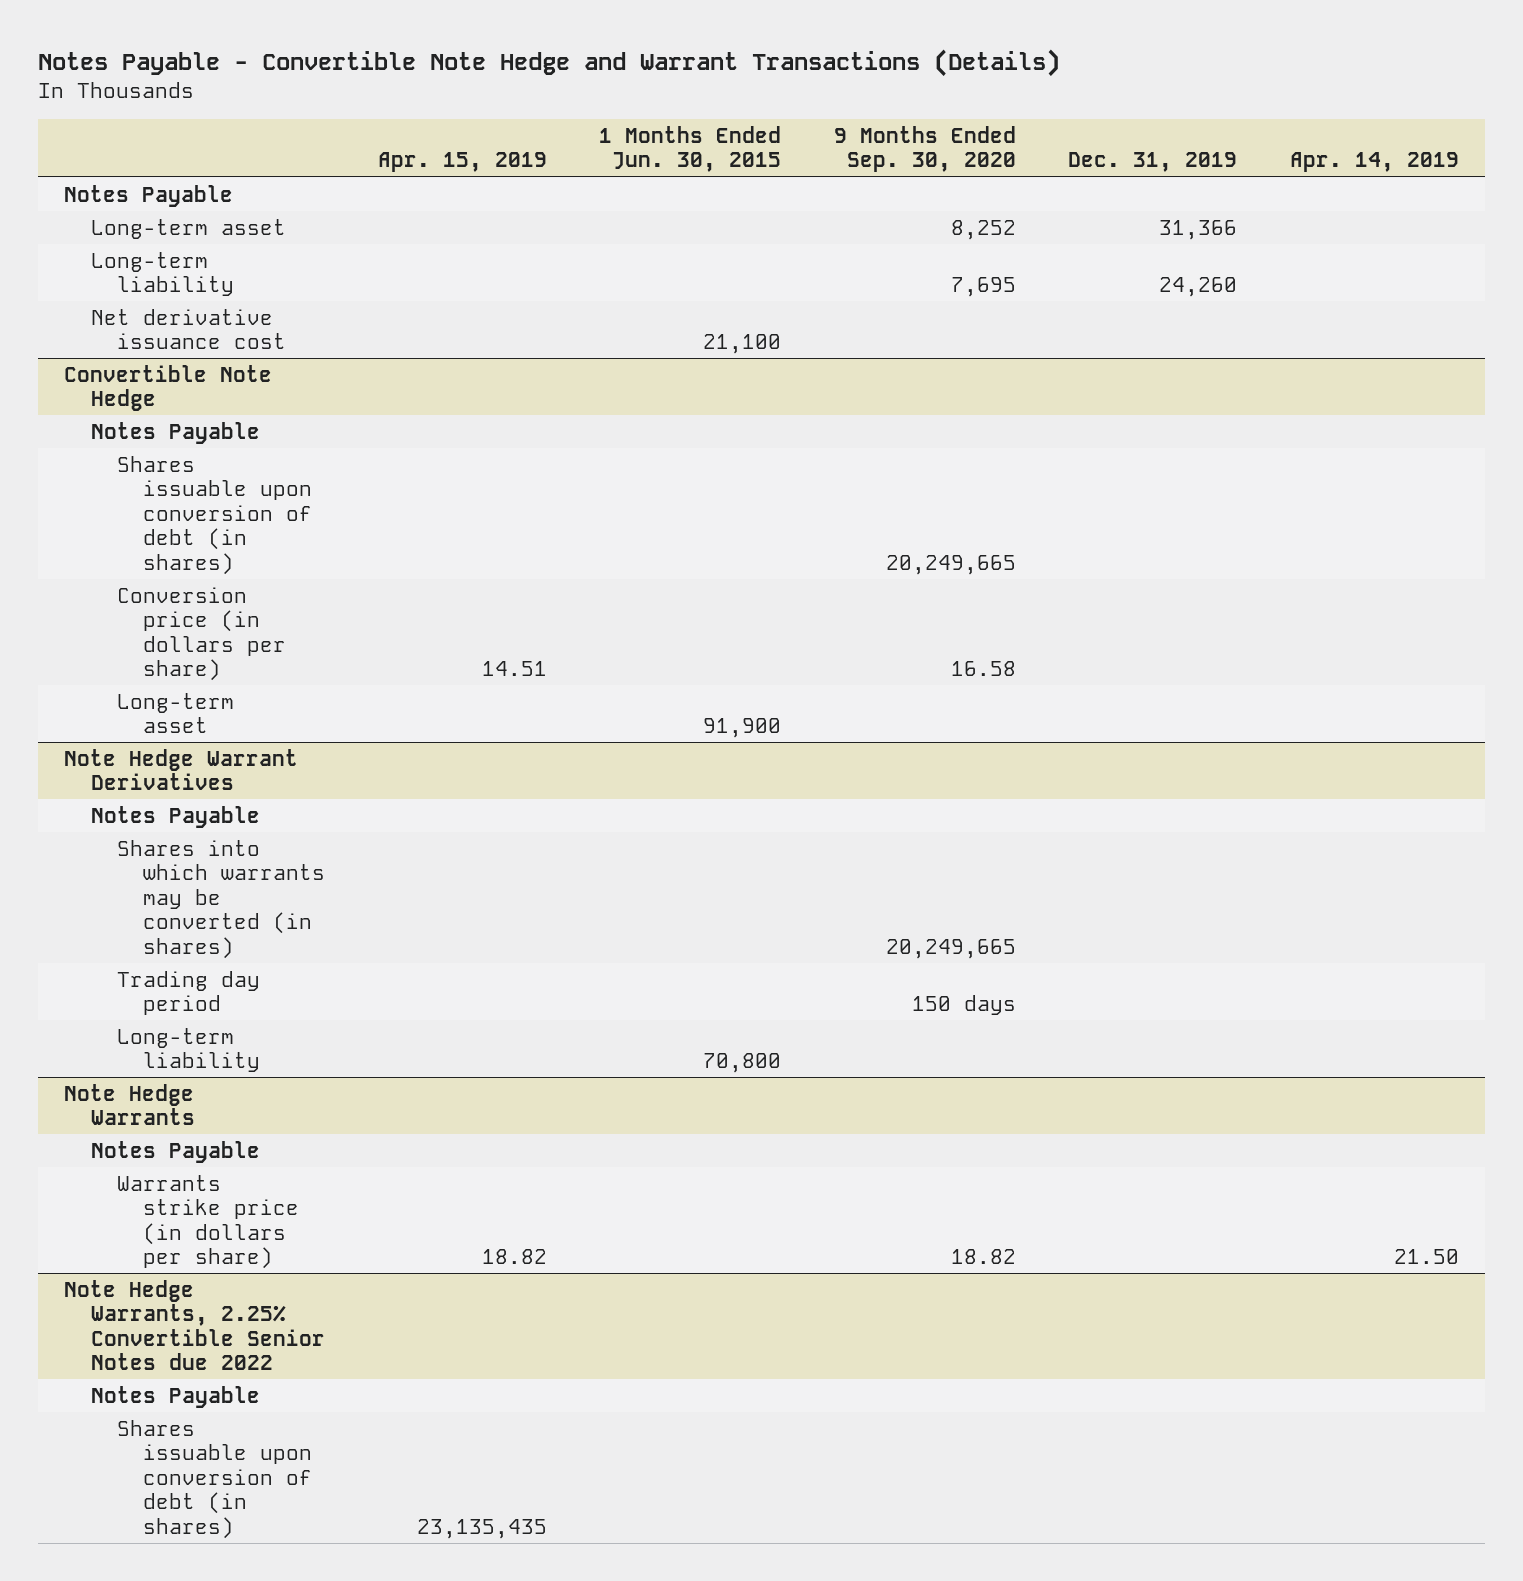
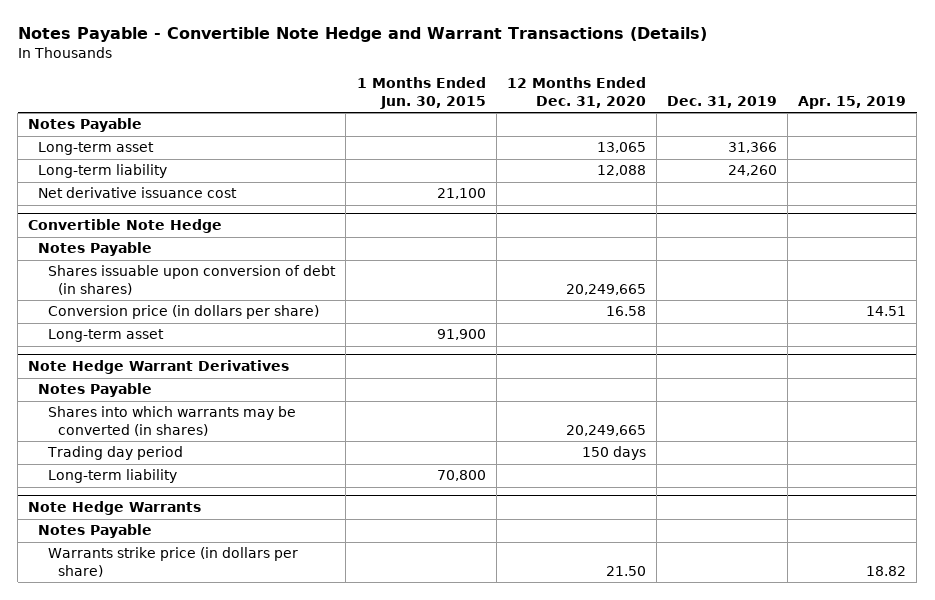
[833,125,1016,173] 9 Months Ended Sep. 30, 2020 -> none
[1289,152,1459,173] Apr. 14, 2019 -> none
none -> [506,77,646,109] 12 Months Ended Dec. 31, 2020
[64,1279,325,1371] Note Hedge Warrants, 2.25% Convertible Senior Notes due 2022 -> none
[90,1385,260,1408] Notes Payable -> none
[117,1419,313,1539] Shares issuable upon conversion of debt (in shares) -> none

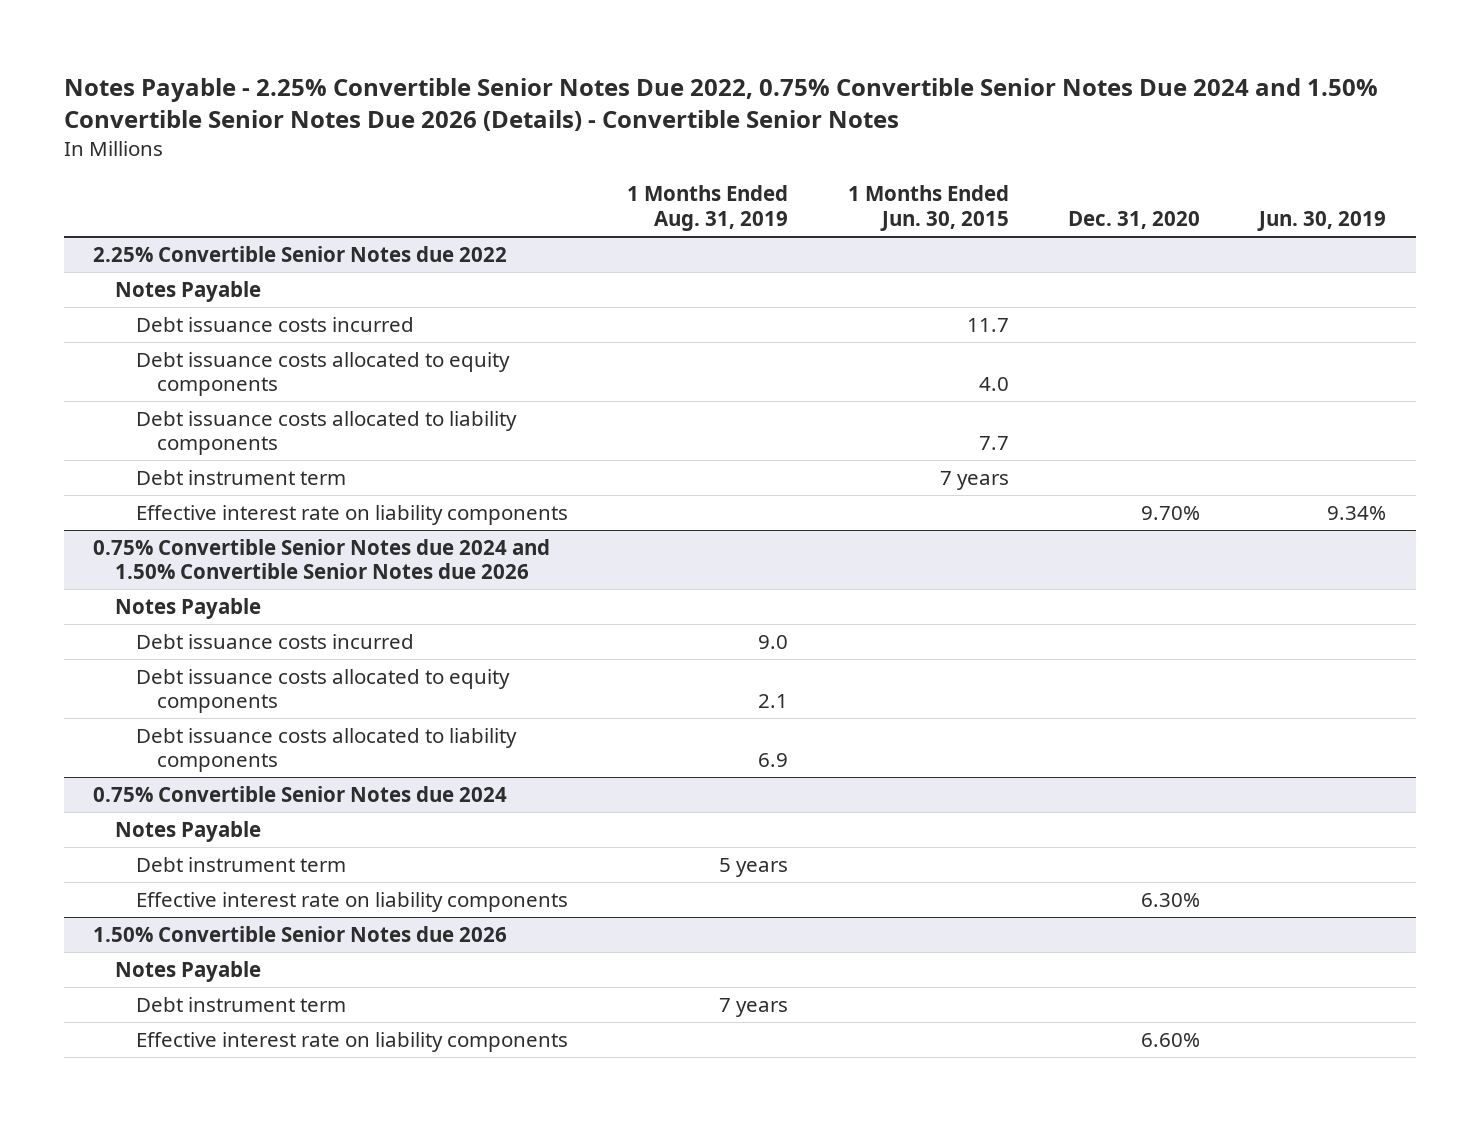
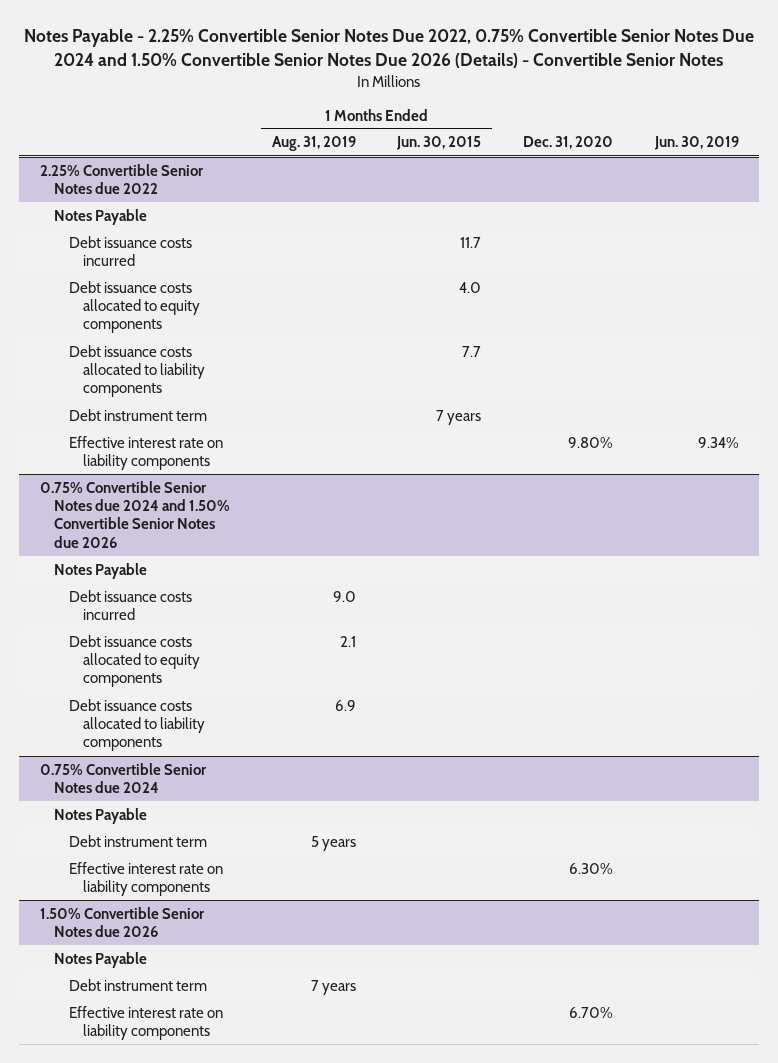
[1140,505,1200,520] 9.70% -> [567,436,613,448] 9.80%
[1140,1032,1200,1047] 6.60% -> [568,1006,613,1018] 6.70%

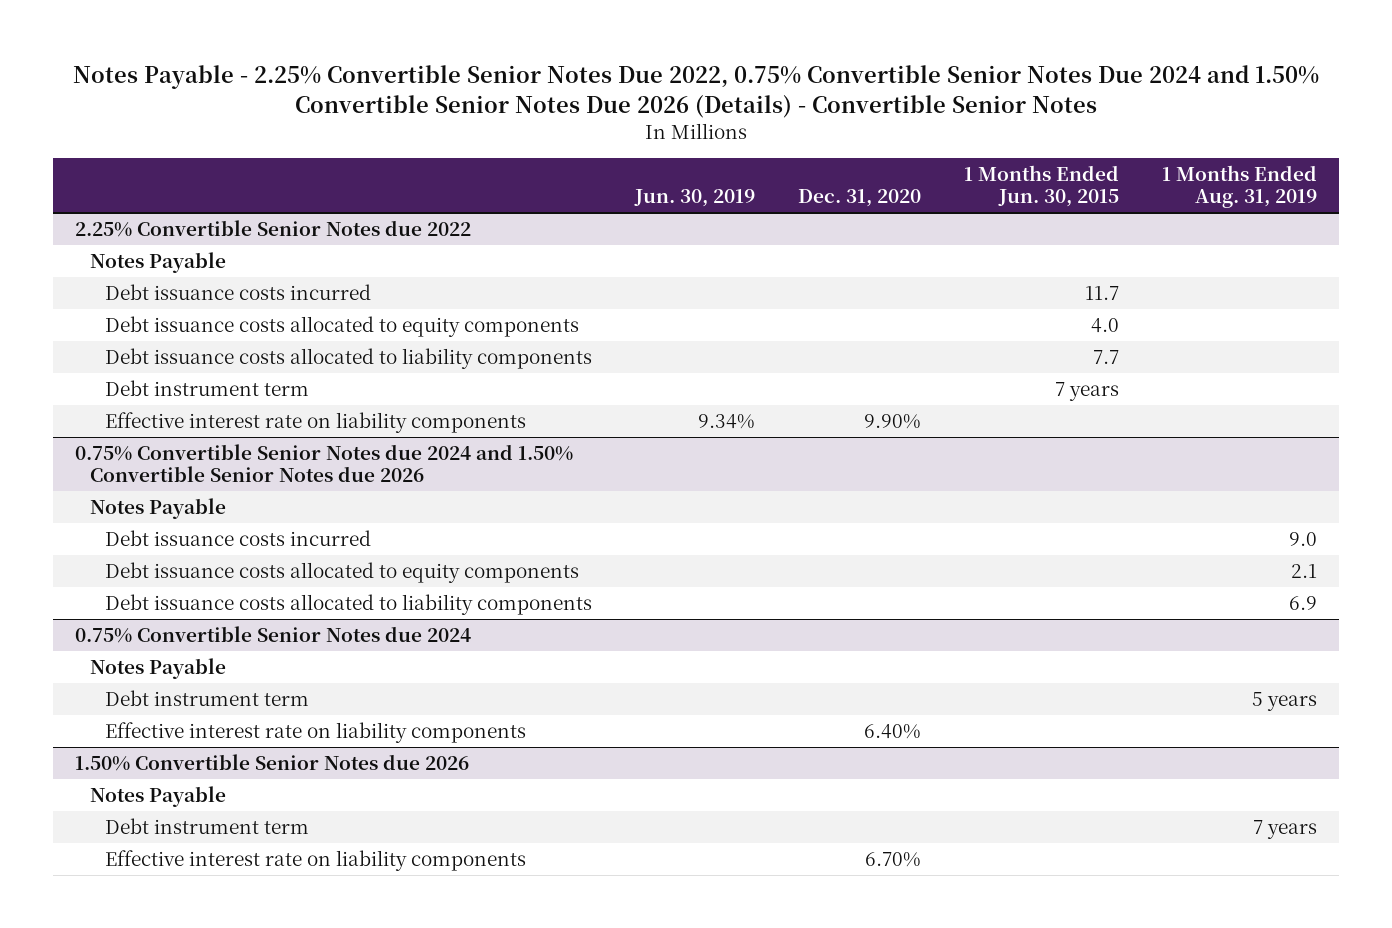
[567,436,613,448] 9.80% -> [863,414,921,430] 9.90%
[568,862,613,874] 6.30% -> [863,724,921,740] 6.40%

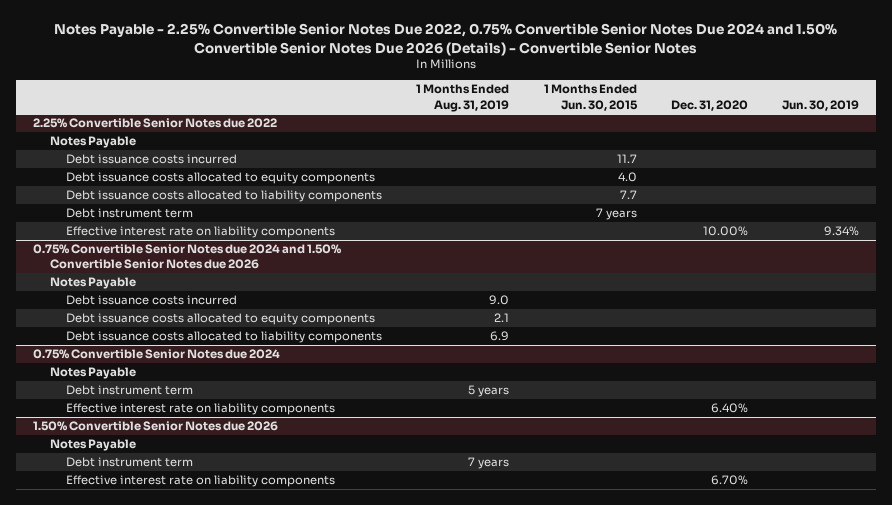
[863,414,921,430] 9.90% -> [702,226,748,237] 10.00%

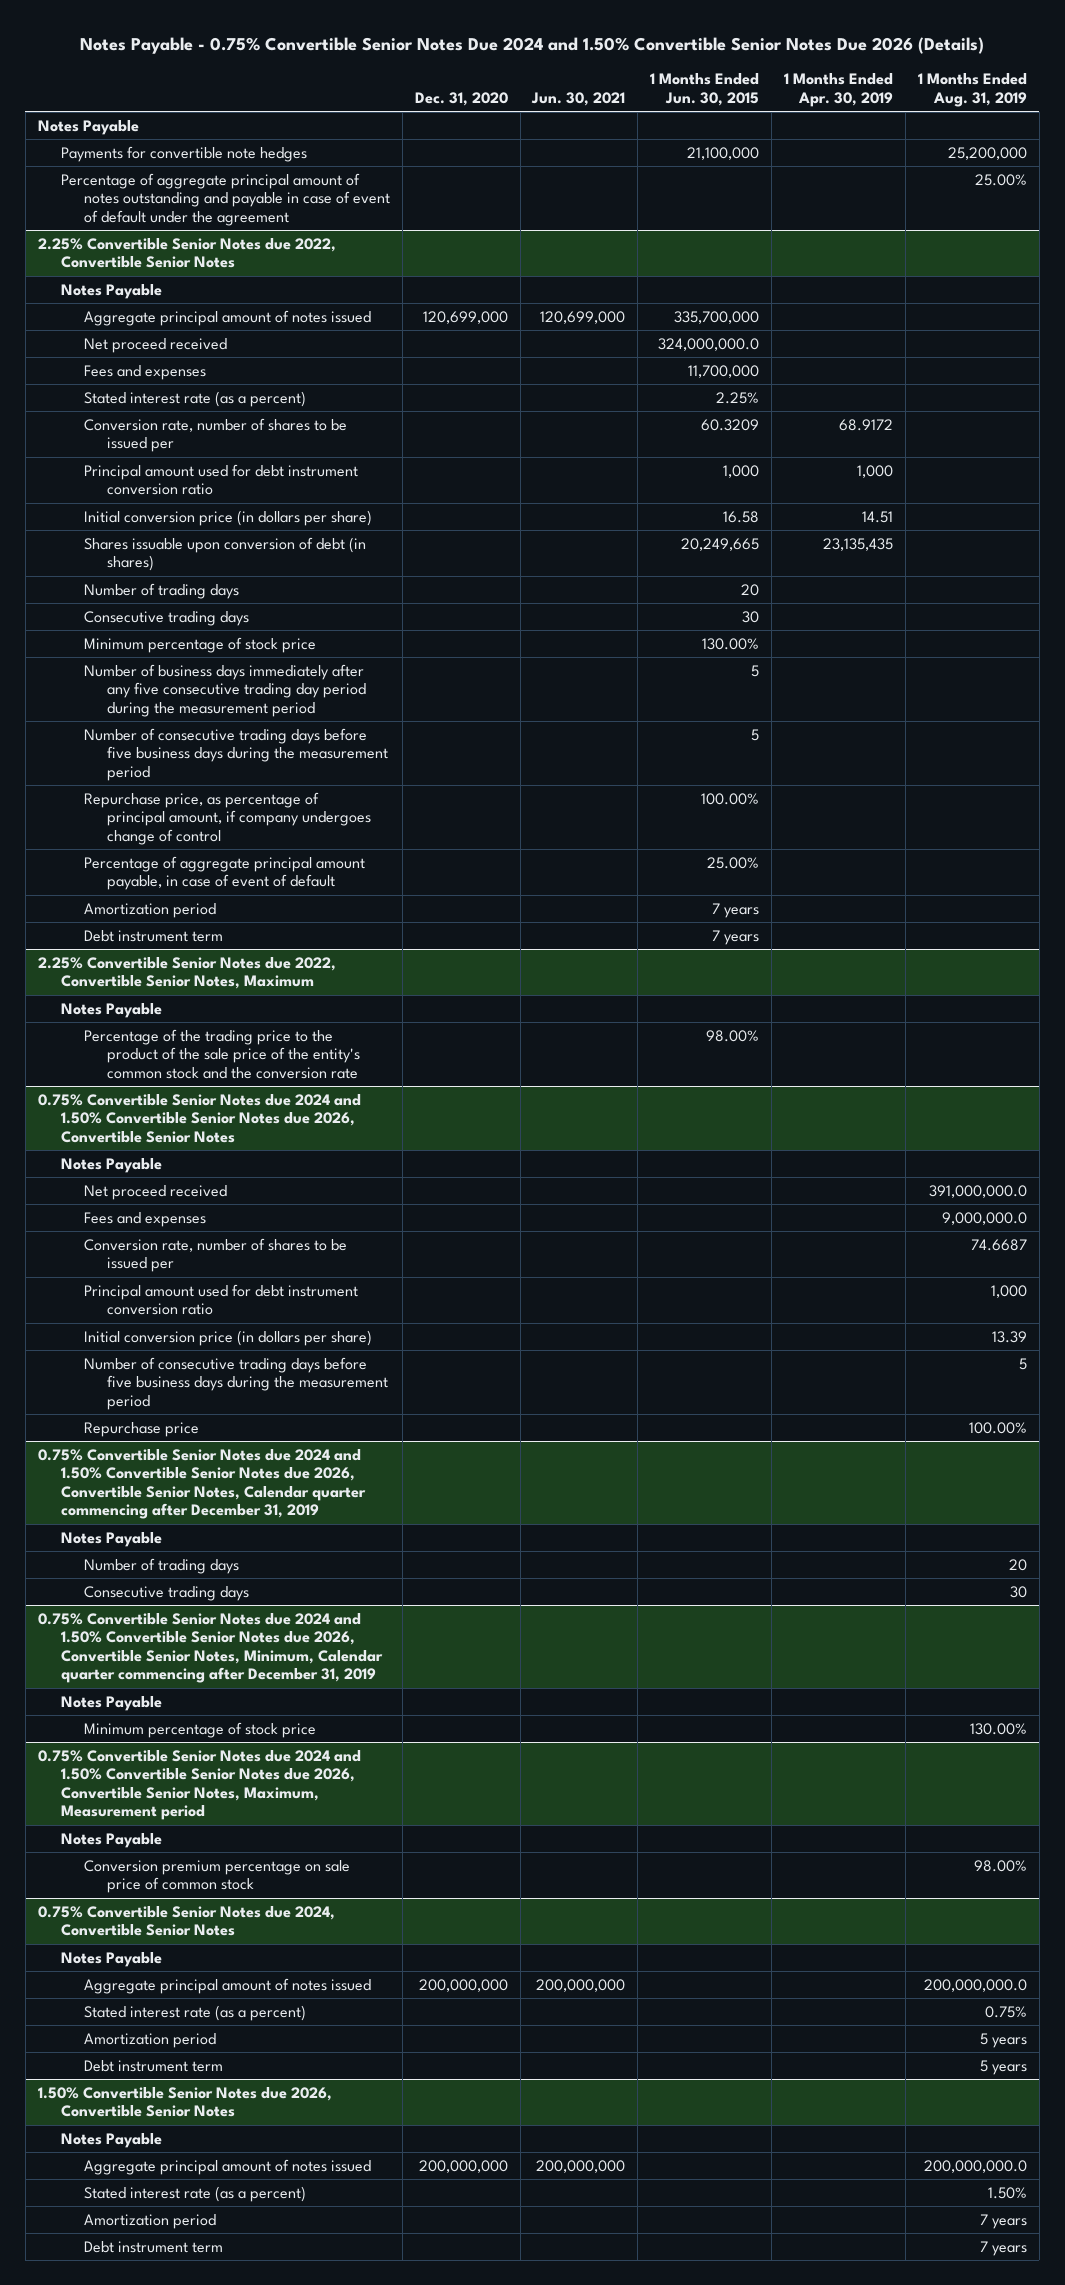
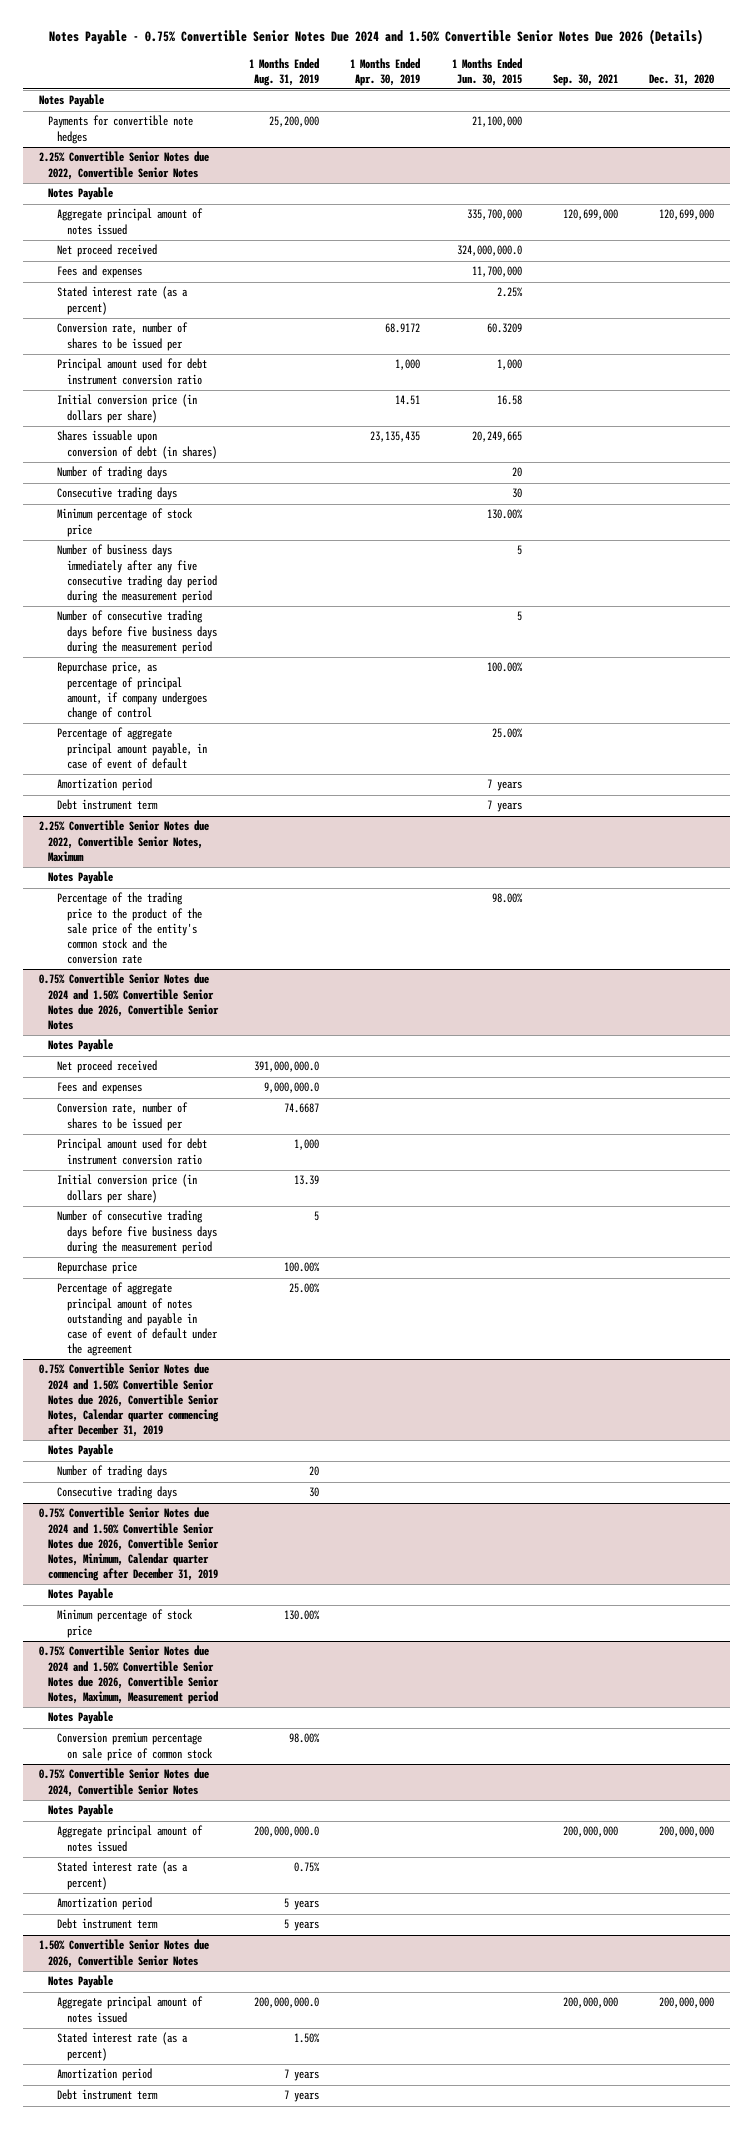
[531,92,626,107] Jun. 30, 2021 -> none
none -> [552,73,618,86] Sep. 30, 2021
[60,172,390,226] Percentage of aggregate principal amount of notes outstanding and payable in case of event of default under the agreement -> none
none -> [57,1282,218,1357] Percentage of aggregate principal amount of notes outstanding and payable in case of event of default under the agreement

